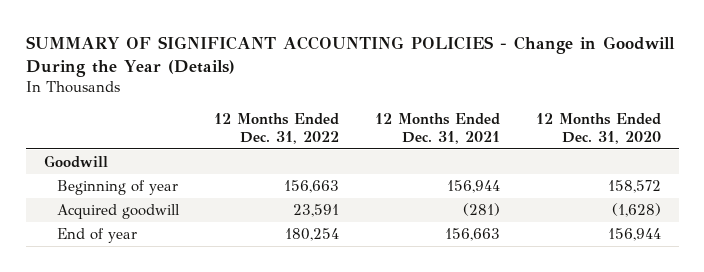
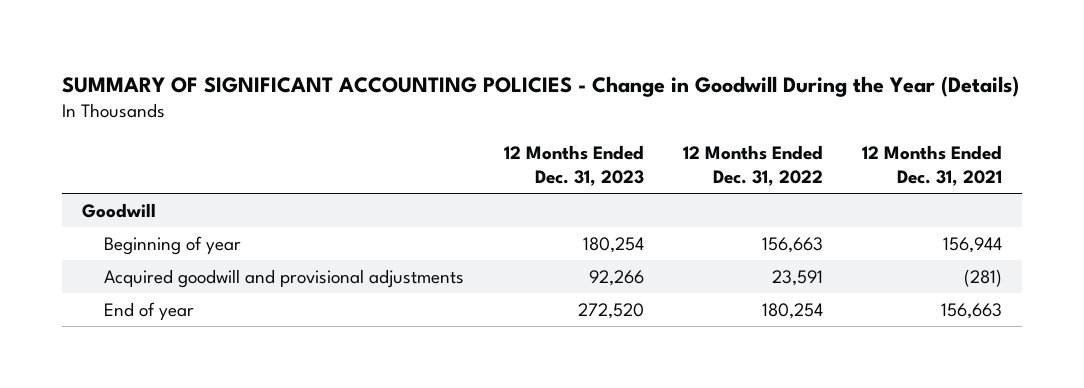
[535,112,661,144] 12 Months Ended Dec. 31, 2020 -> none
none -> [503,145,644,187] 12 Months Ended Dec. 31, 2023
[56,204,180,220] Acquired goodwill -> [104,268,465,288] Acquired goodwill and provisional adjustments

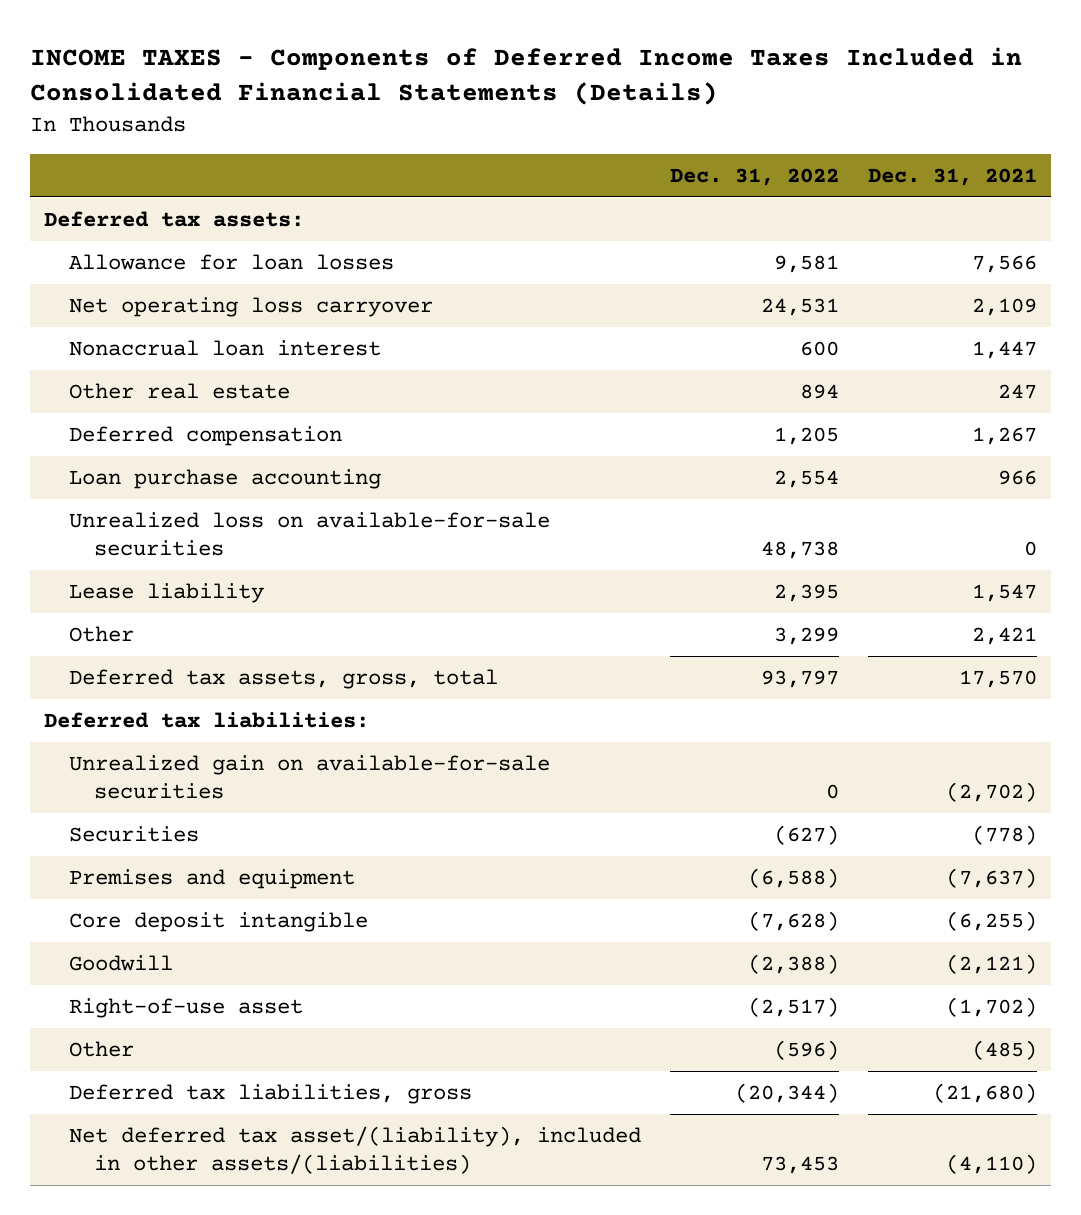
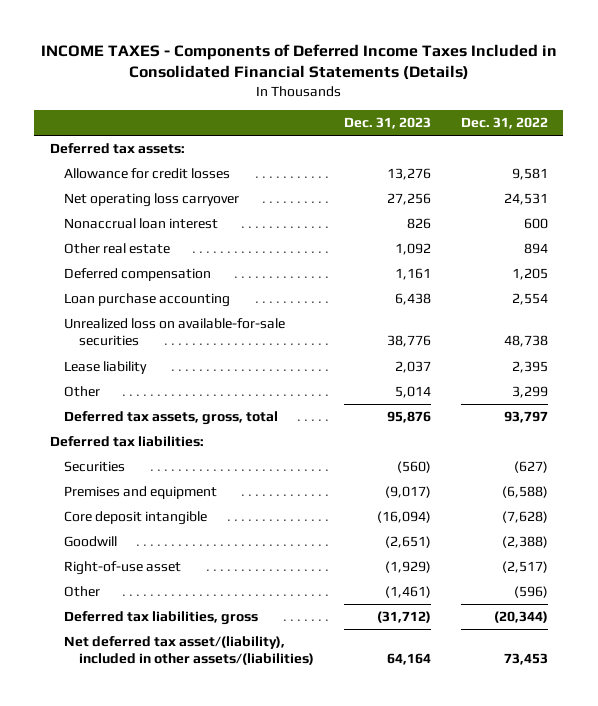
[867,167,1037,186] Dec. 31, 2021 -> none
none -> [344,117,432,130] Dec. 31, 2023
[69,254,395,271] Allowance for loan losses -> [64,168,231,180] Allowance for credit losses
[69,755,551,799] Unrealized gain on available-for-sale securities -> none

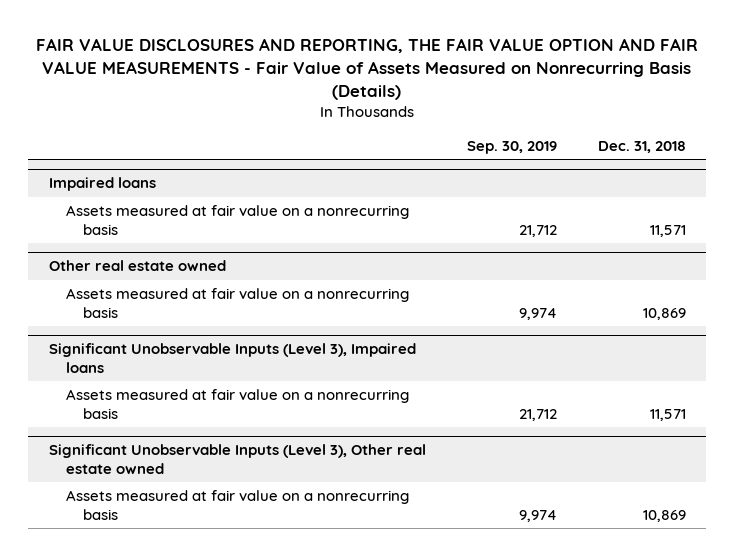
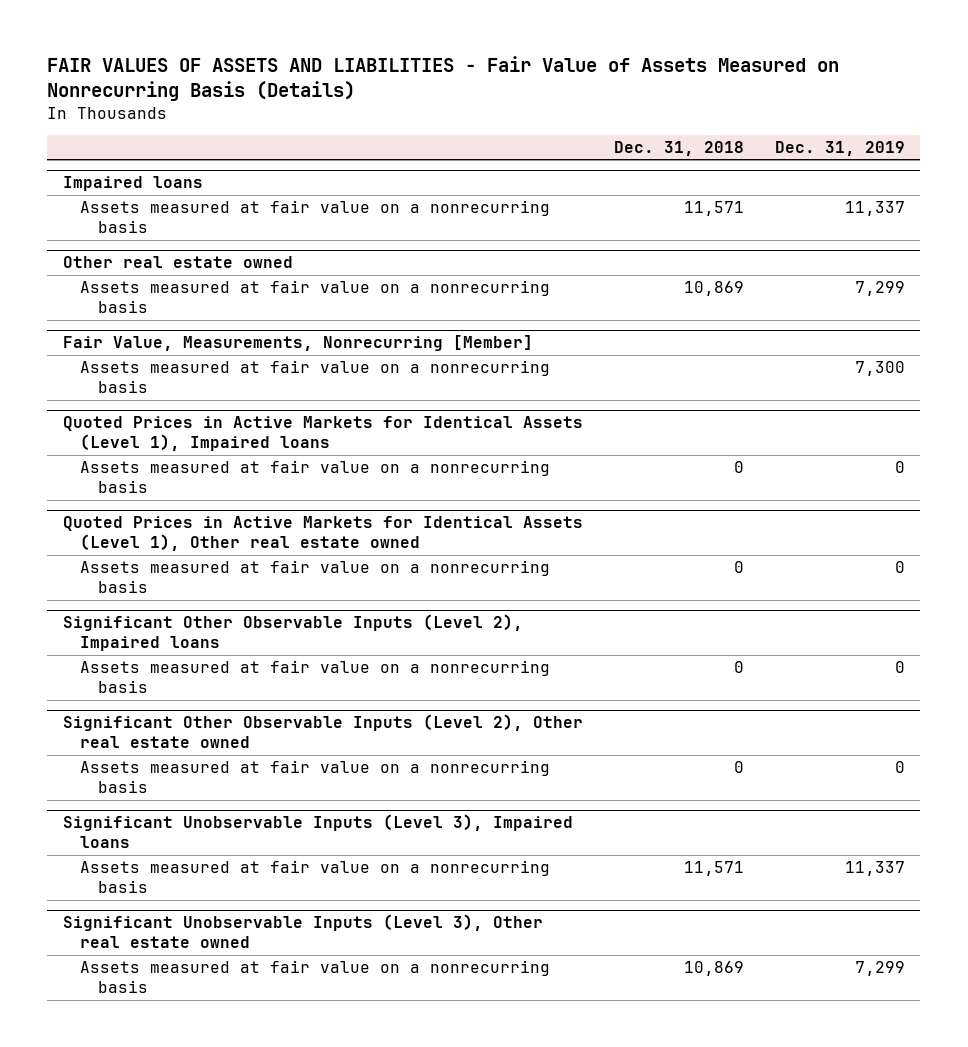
[36,38,699,101] FAIR VALUE DISCLOSURES AND REPORTING, THE FAIR VALUE OPTION AND FAIR VALUE MEASUREMENTS - Fair Value of Assets Measured on Nonrecurring Basis (Details) -> [47,56,840,102] FAIR VALUES OF ASSETS AND LIABILITIES - Fair Value of Assets Measured on Nonrecurring Basis (Details)
[466,140,557,154] Sep. 30, 2019 -> none
none -> [774,140,905,156] Dec. 31, 2019
none -> [62,335,533,352] Fair Value, Measurements, Nonrecurring [Member]
none -> [80,360,551,394] Assets measured at fair value on a nonrecurring basis
none -> [62,416,583,452] Quoted Prices in Active Markets for Identical Assets (Level 1), Impaired loans
none -> [80,460,551,494] Assets measured at fair value on a nonrecurring basis
none -> [62,516,583,552] Quoted Prices in Active Markets for Identical Assets (Level 1), Other real estate owned
none -> [80,560,551,594] Assets measured at fair value on a nonrecurring basis
none -> [62,614,523,652] Significant Other Observable Inputs (Level 2), Impaired loans
none -> [80,660,551,694] Assets measured at fair value on a nonrecurring basis
none -> [62,714,583,749] Significant Other Observable Inputs (Level 2), Other real estate owned
none -> [80,760,551,794] Assets measured at fair value on a nonrecurring basis

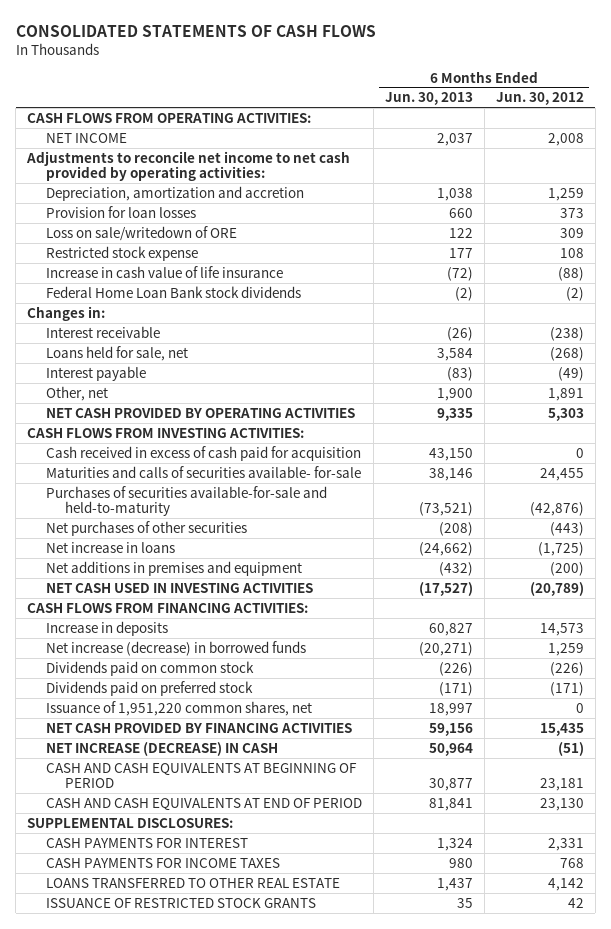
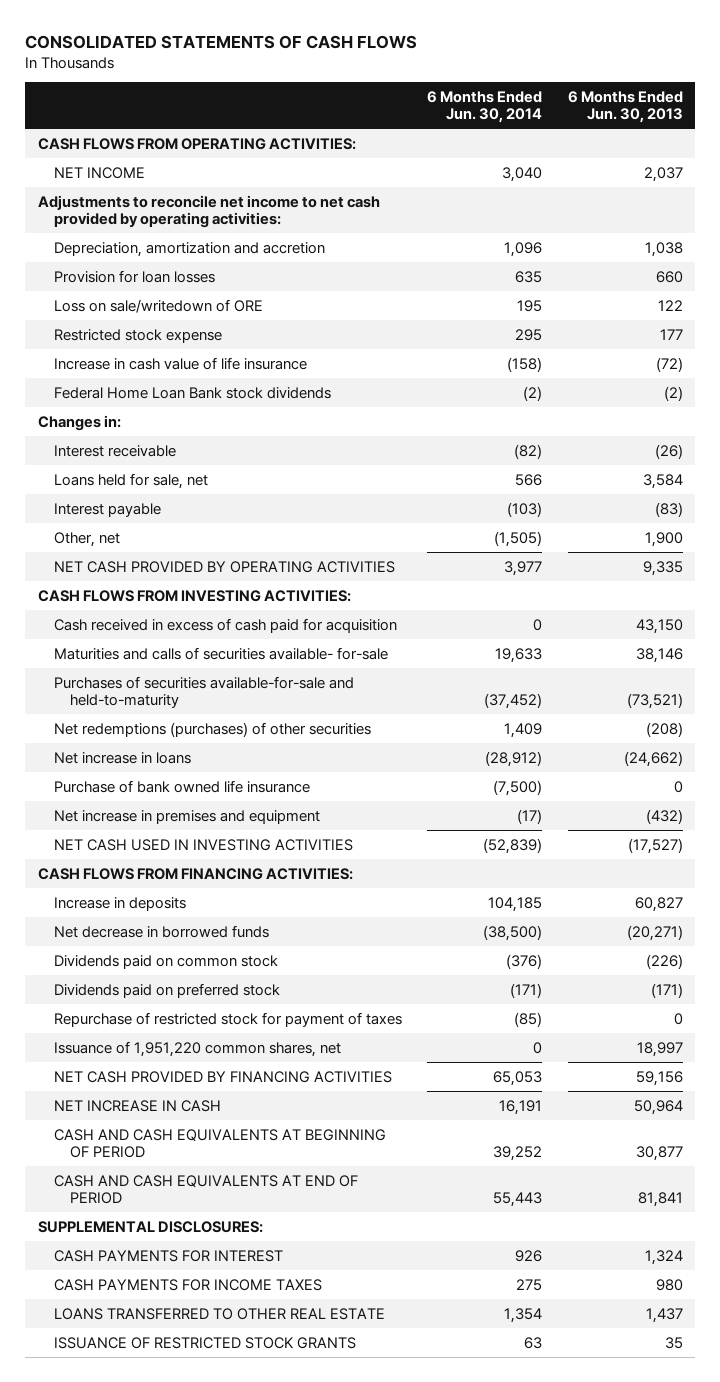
[495,92,584,106] Jun. 30, 2012 -> none
none -> [427,91,543,124] 6 Months Ended Jun. 30, 2014
[45,520,247,536] Net purchases of other securities -> [53,721,371,737] Net redemptions (purchases) of other securities
none -> [53,779,310,793] Purchase of bank owned life insurance
[45,560,302,576] Net additions in premises and equipment -> [53,809,320,824] Net increase in premises and equipment
[45,640,306,656] Net increase (decrease) in borrowed funds -> [53,924,269,938] Net decrease in borrowed funds
none -> [53,1011,402,1027] Repurchase of restricted stock for payment of taxes
[45,741,278,756] NET INCREASE (DECREASE) IN CASH -> [53,1099,221,1112] NET INCREASE IN CASH

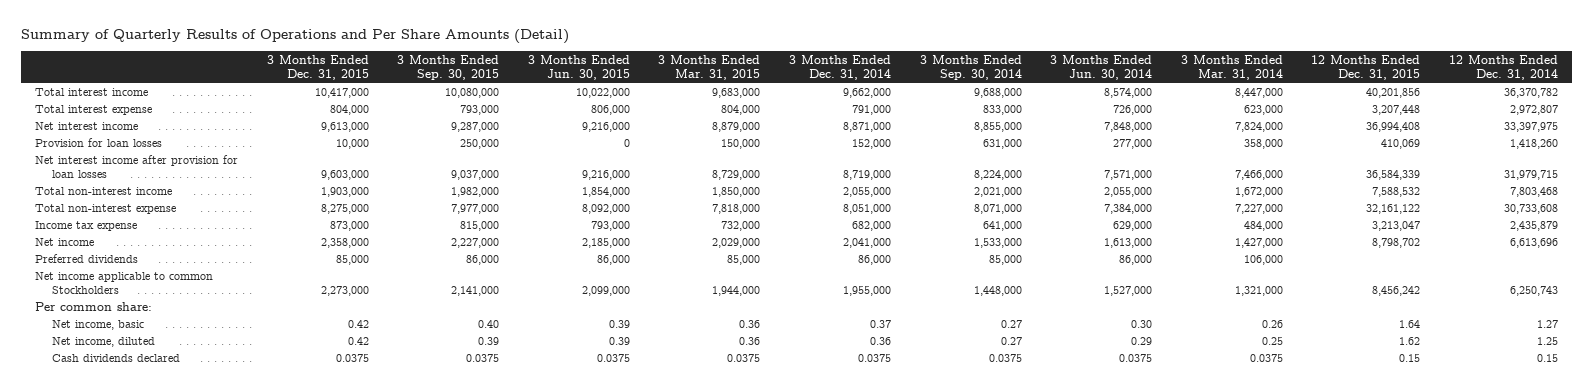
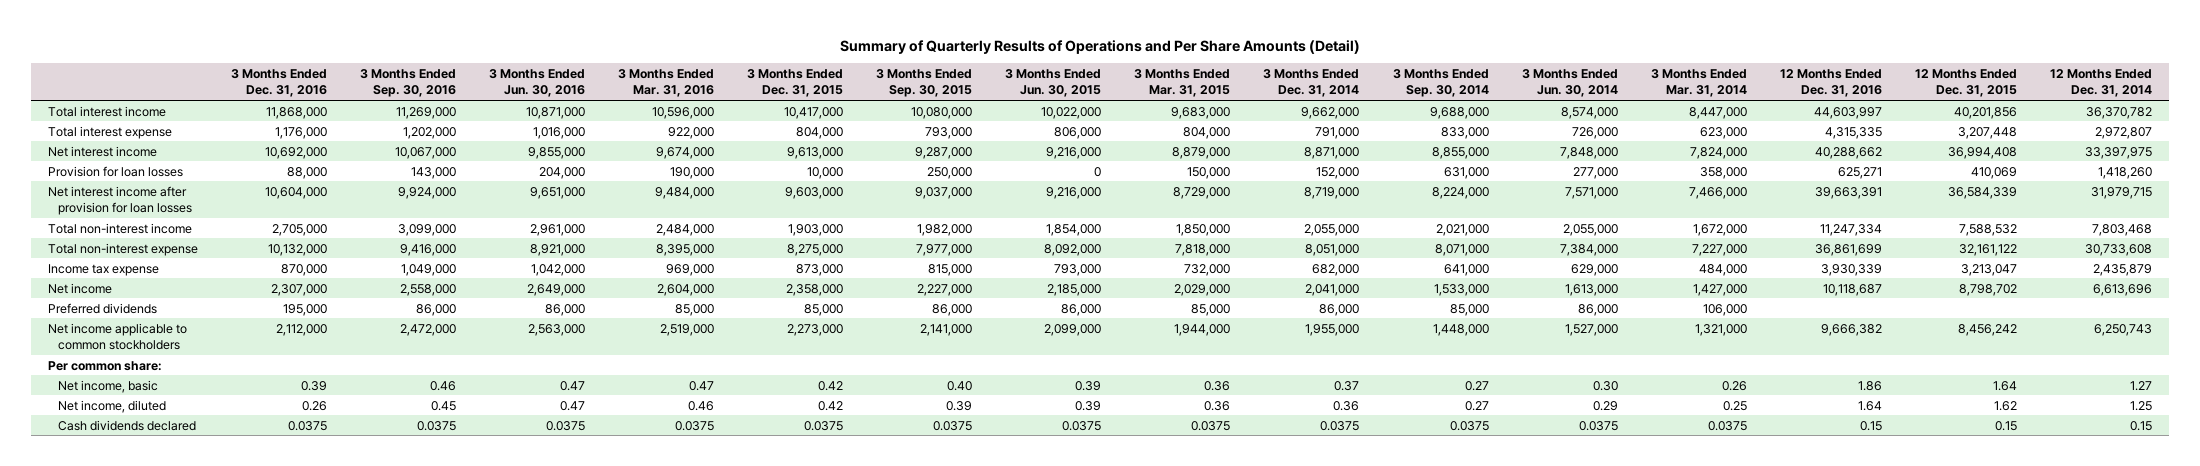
none -> [230,69,327,98] 3 Months Ended Dec. 31, 2016
none -> [359,69,456,98] 3 Months Ended Sep. 30, 2016
none -> [488,69,585,98] 3 Months Ended Jun. 30, 2016
none -> [617,69,714,98] 3 Months Ended Mar. 31, 2016
none -> [1779,69,1882,98] 12 Months Ended Dec. 31, 2016
[35,271,214,294] Net income applicable to common Stockholders -> [47,322,187,351] Net income applicable to common stockholders

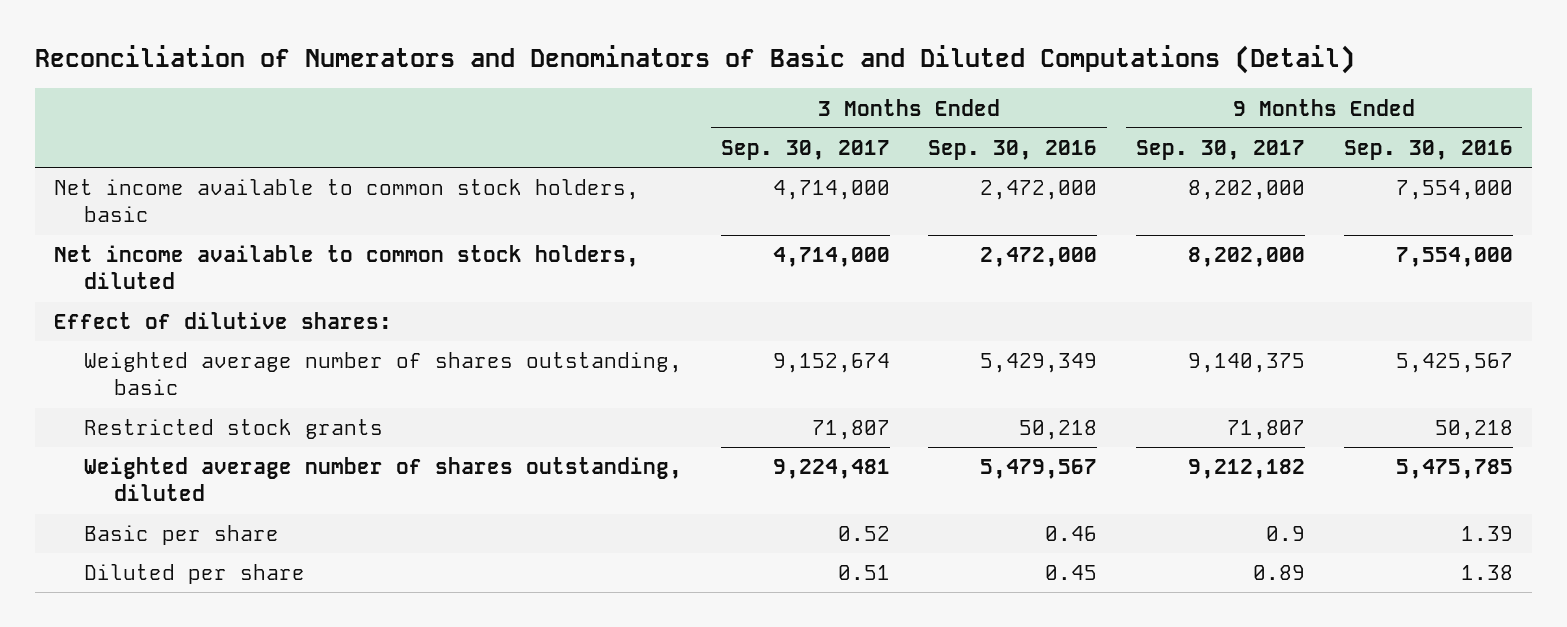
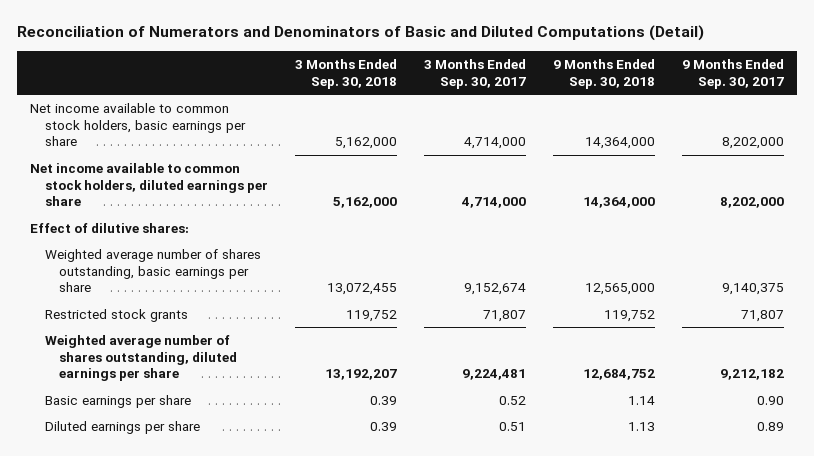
[928,139,1098,160] Sep. 30, 2016 -> none
[1343,139,1513,160] Sep. 30, 2016 -> none
none -> [294,58,397,89] 3 Months Ended Sep. 30, 2018
none -> [552,58,655,89] 9 Months Ended Sep. 30, 2018
[53,179,639,223] Net income available to common stock holders, basic -> [30,102,246,147] Net income available to common stock holders, basic earnings per share
[53,245,639,290] Net income available to common stock holders, diluted -> [30,162,268,207] Net income available to common stock holders, diluted earnings per share
[83,352,682,396] Weighted average number of shares outstanding, basic -> [44,248,261,293] Weighted average number of shares outstanding, basic earnings per share
[83,457,682,502] Weighted average number of shares outstanding, diluted -> [44,334,238,382] Weighted average number of shares outstanding, diluted earnings per share
[83,525,279,546] Basic per share -> [44,394,191,408] Basic earnings per share
[1266,526,1306,542] 0.9 -> [756,395,784,405] 0.90
[83,564,305,585] Diluted per share -> [44,420,200,434] Diluted earnings per share

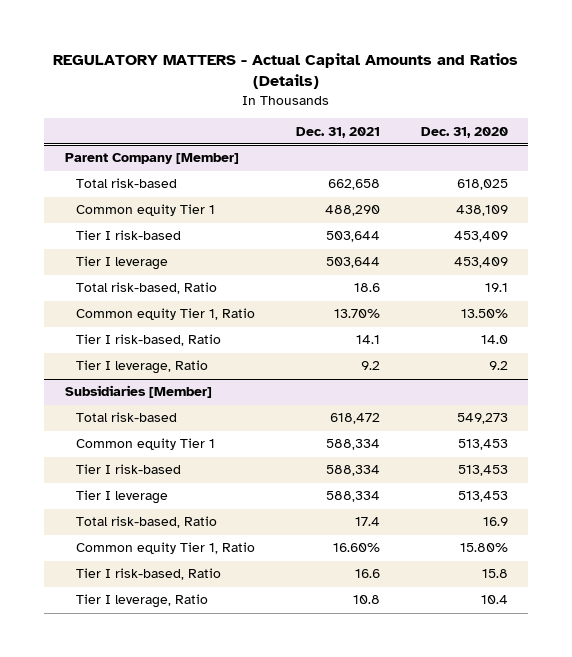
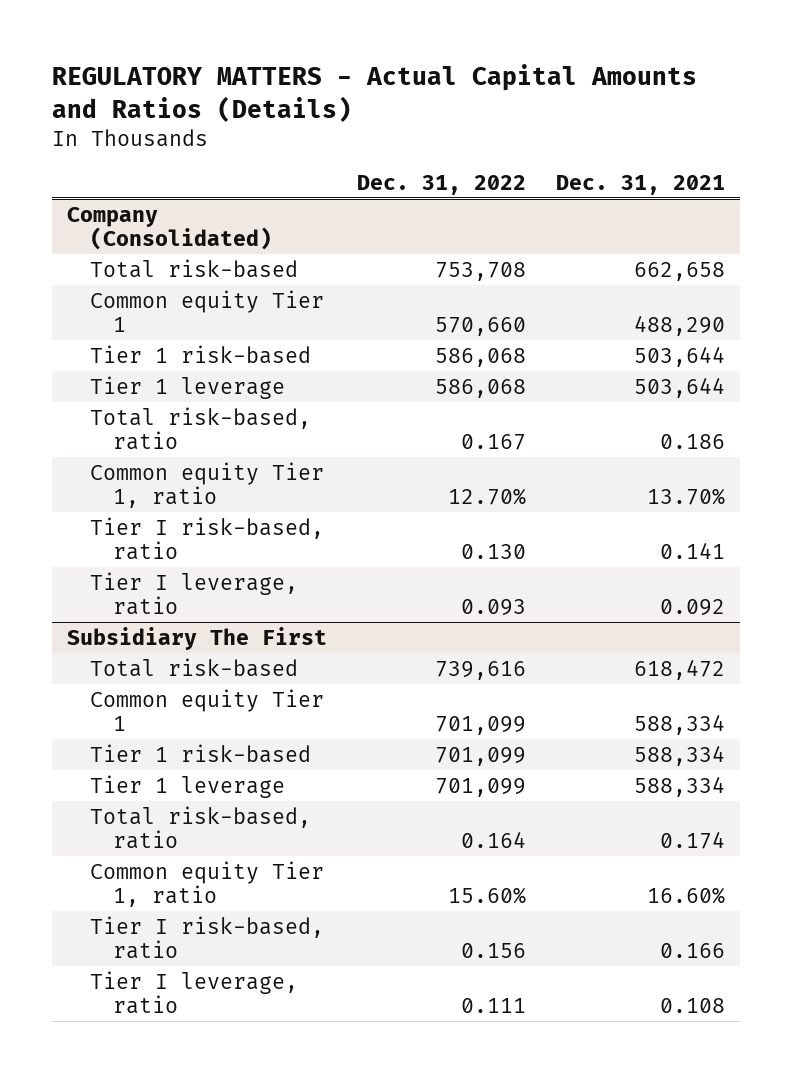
[420,126,508,138] Dec. 31, 2020 -> none
none -> [357,174,527,195] Dec. 31, 2022
[64,153,239,165] Parent Company [Member] -> [67,206,273,250] Company (Consolidated)
[76,230,182,241] Tier I risk-based -> [90,344,312,364] Tier 1 risk-based
[76,256,169,271] Tier I leverage -> [90,375,286,399] Tier 1 leverage
[76,282,218,295] Total risk-based, Ratio -> [90,406,312,450] Total risk-based, ratio
[353,283,380,293] 18.6 -> [659,433,725,449] 0.186
[76,308,256,321] Common equity Tier 1, Ratio -> [90,461,325,508] Common equity Tier 1, ratio
[76,334,222,347] Tier I risk-based, Ratio -> [90,516,325,560] Tier I risk-based, ratio
[355,335,380,345] 14.1 -> [659,541,725,559] 0.141
[76,360,209,375] Tier I leverage, Ratio -> [90,571,299,615] Tier I leverage, ratio
[360,361,380,371] 9.2 -> [659,598,725,616] 0.092
[64,385,212,399] Subsidiaries [Member] -> [67,626,328,650] Subsidiary The First
[76,464,182,475] Tier I risk-based -> [90,743,312,763] Tier 1 risk-based
[76,490,169,505] Tier I leverage -> [90,774,286,798] Tier 1 leverage
[76,516,218,529] Total risk-based, Ratio -> [90,805,312,849] Total risk-based, ratio
[354,517,380,527] 17.4 -> [659,830,725,849] 0.174
[76,542,256,555] Common equity Tier 1, Ratio -> [90,860,325,907] Common equity Tier 1, ratio
[76,568,222,581] Tier I risk-based, Ratio -> [90,915,325,959] Tier I risk-based, ratio
[354,569,380,579] 16.6 -> [659,942,725,958] 0.166
[76,594,209,609] Tier I leverage, Ratio -> [90,970,299,1014] Tier I leverage, ratio
[352,595,380,605] 10.8 -> [659,997,725,1013] 0.108

